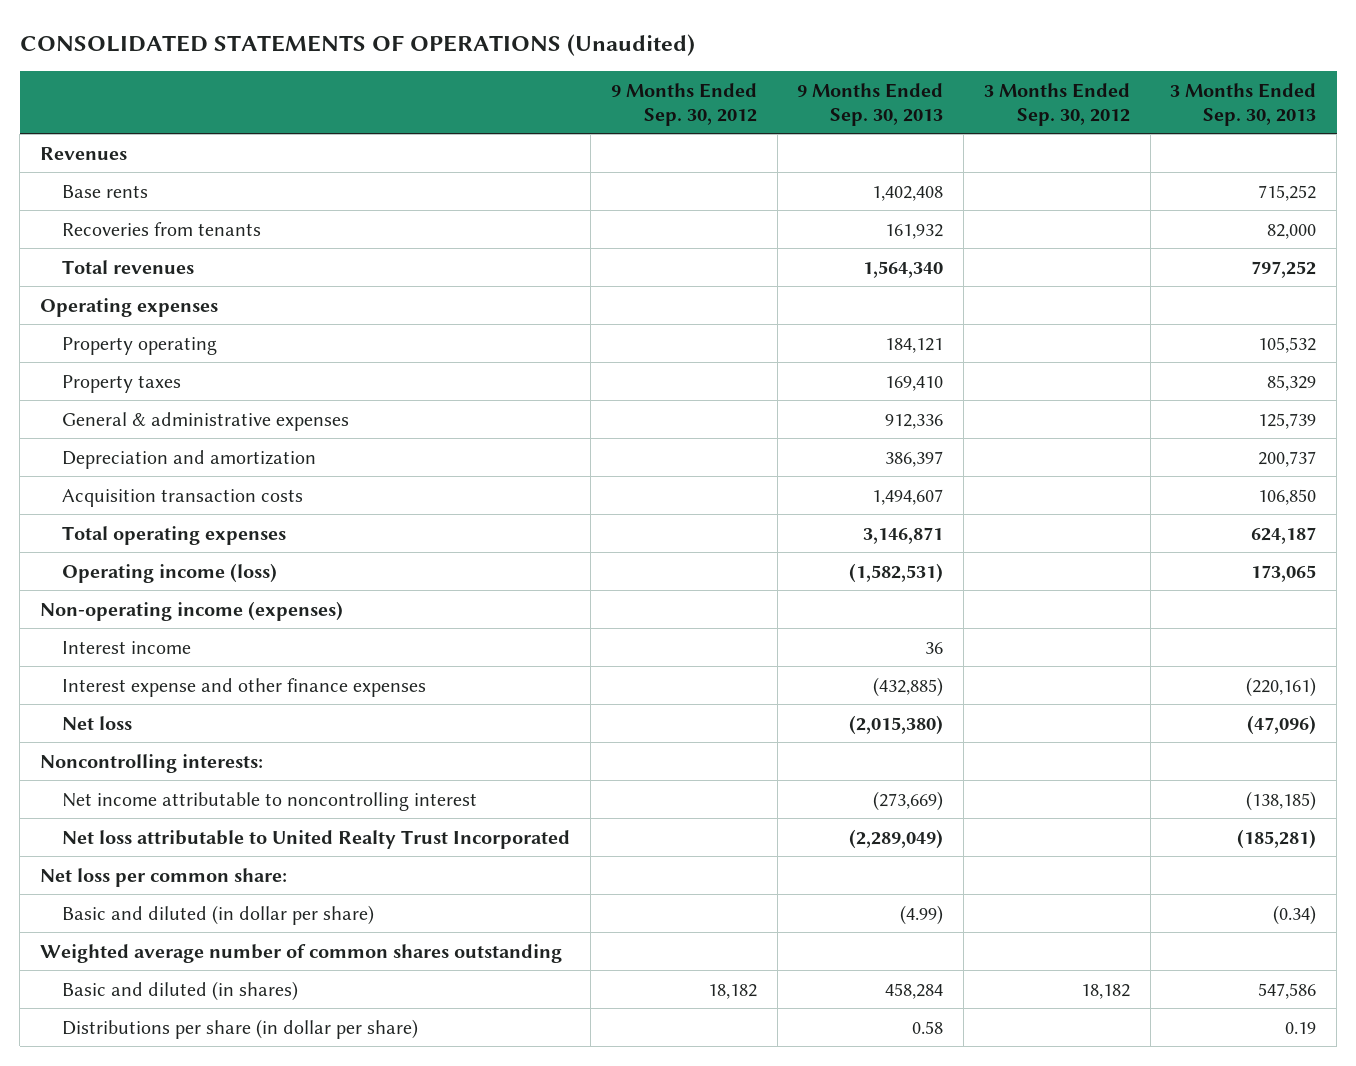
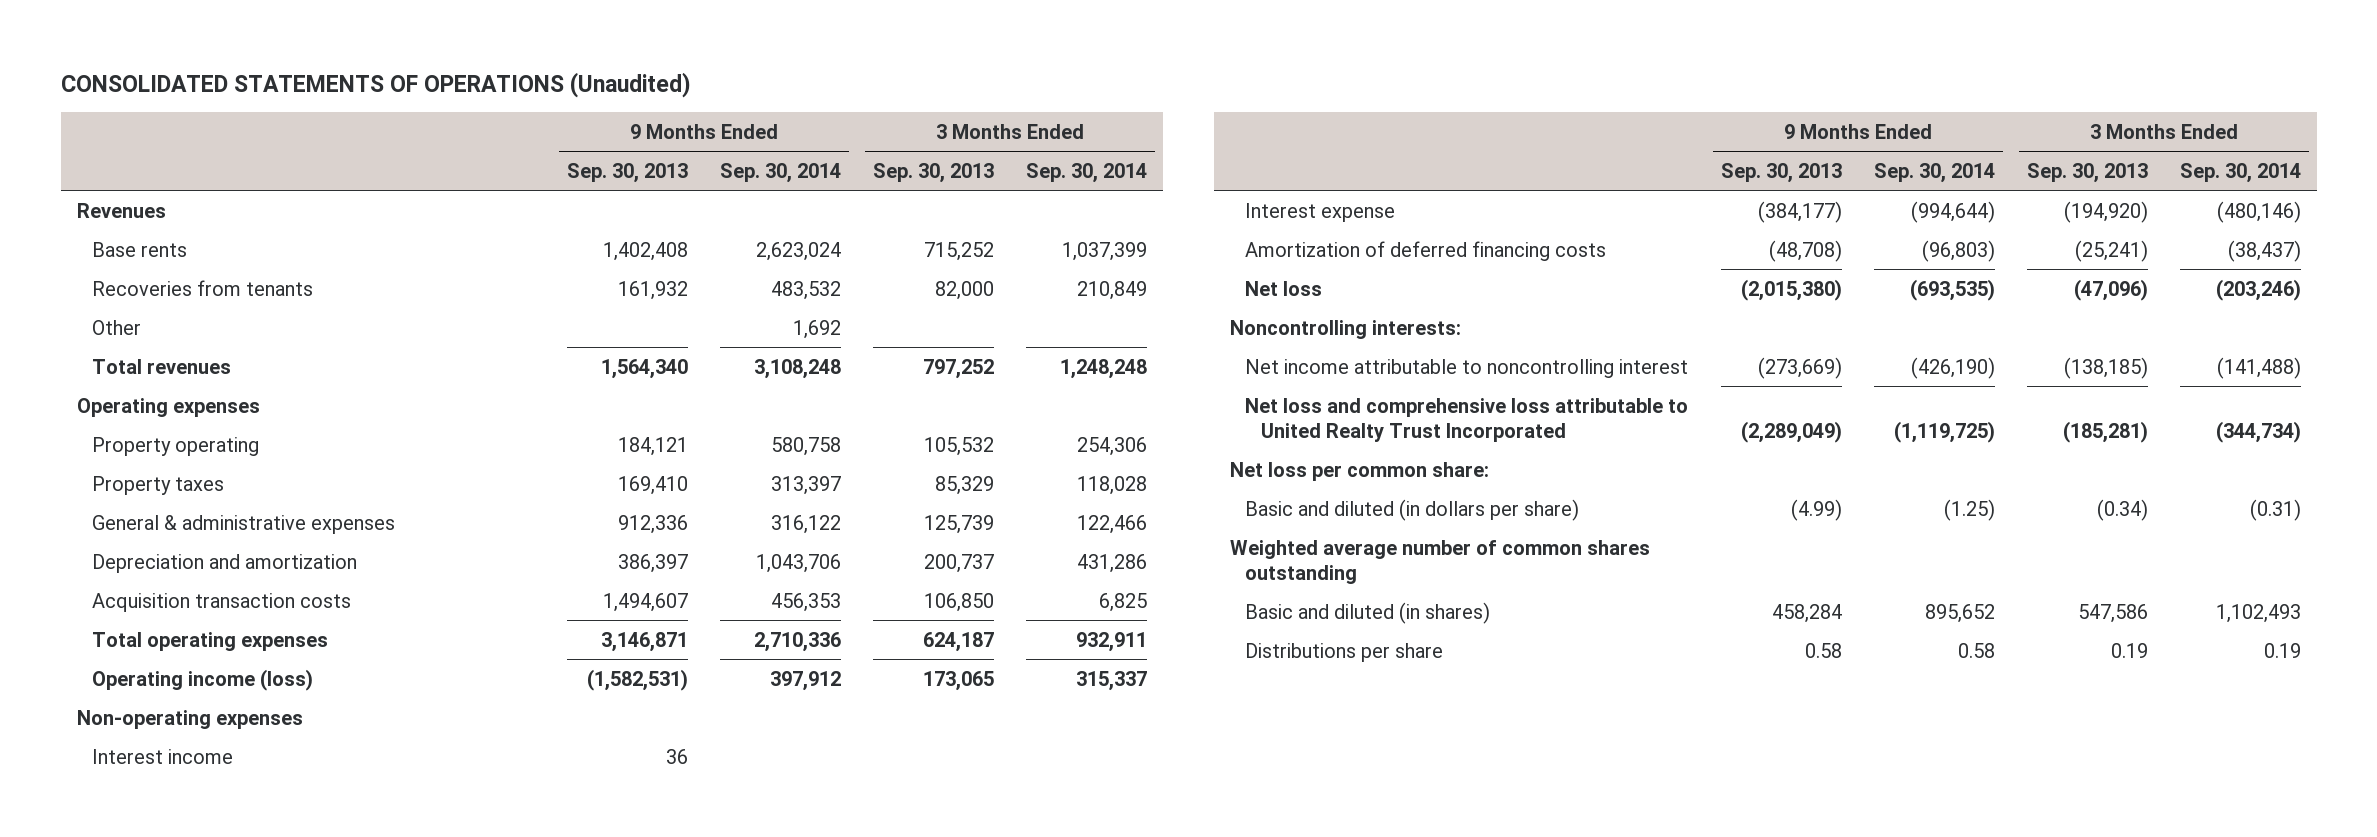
[610,82,757,126] 9 Months Ended Sep. 30, 2012 -> none
[983,82,1130,126] 3 Months Ended Sep. 30, 2012 -> none
none -> [720,162,842,183] Sep. 30, 2014
none -> [1026,162,1148,183] Sep. 30, 2014
none -> [92,319,142,335] Other
[39,600,343,621] Non-operating income (expenses) -> [76,709,303,729] Non-operating expenses
[62,677,427,697] Interest expense and other finance expenses -> none
none -> [1245,202,1396,222] Interest expense
none -> [1245,240,1607,261] Amortization of deferred financing costs
[62,829,571,849] Net loss attributable to United Realty Trust Incorporated -> [1245,397,1689,442] Net loss and comprehensive loss attributable to United Realty Trust Incorporated
[62,904,375,925] Basic and diluted (in dollar per share) -> [1245,498,1580,521] Basic and diluted (in dollars per share)
[62,1018,419,1039] Distributions per share (in dollar per share) -> [1245,642,1444,662] Distributions per share

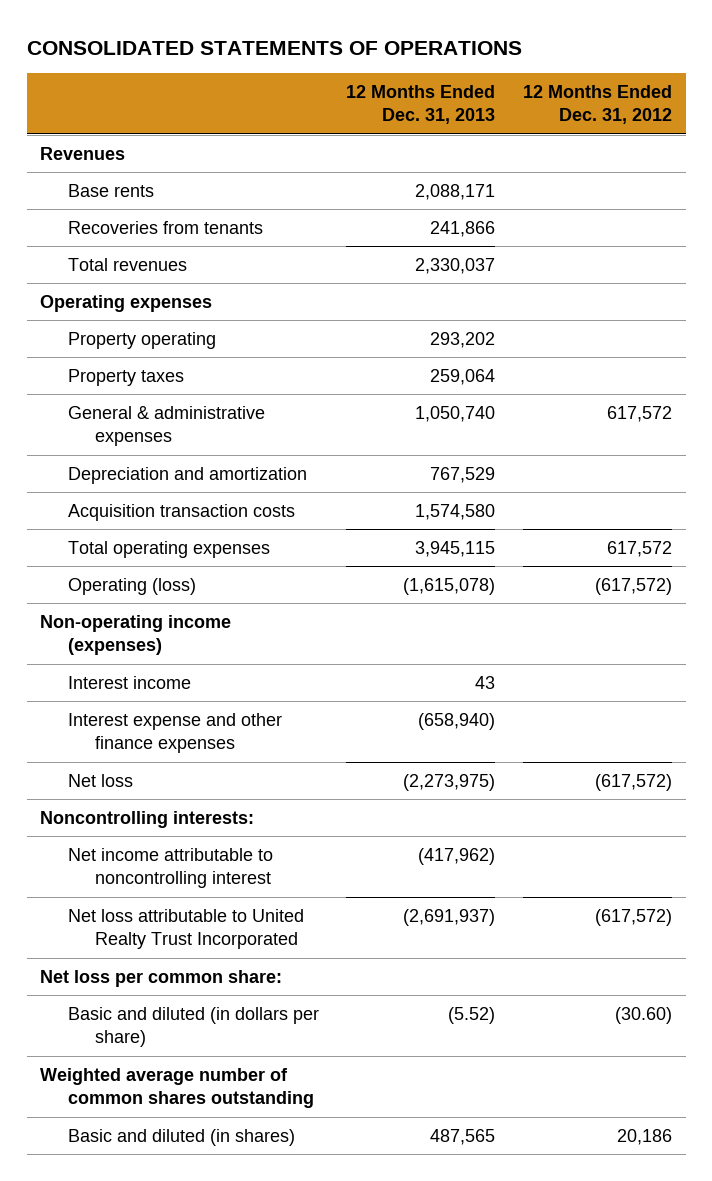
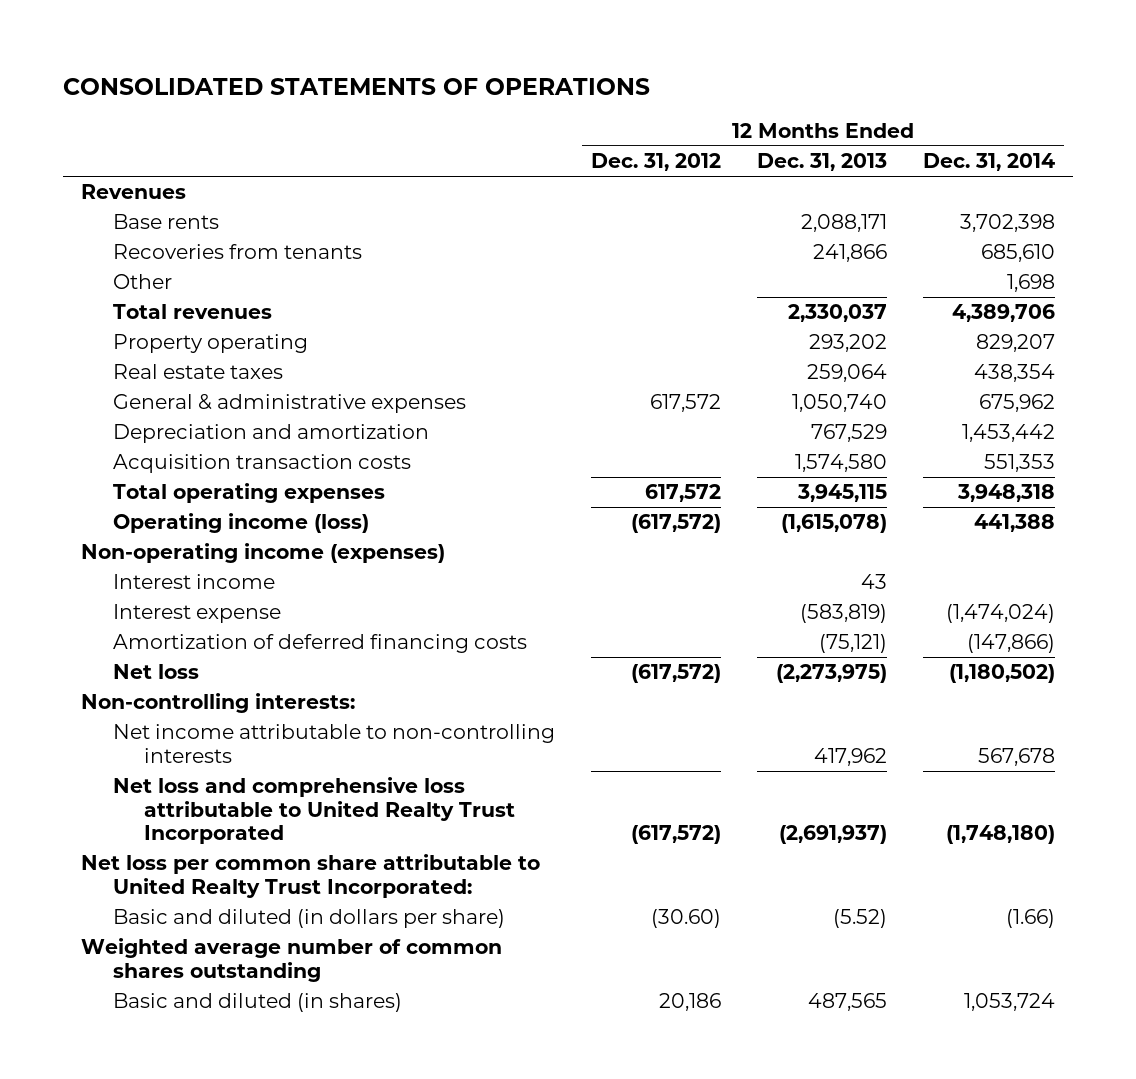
none -> [922,152,1055,171] Dec. 31, 2014
none -> [112,274,172,290] Other
[40,294,213,312] Operating expenses -> none
[67,368,184,386] Property taxes -> [112,364,283,380] Real estate taxes
[67,577,196,595] Operating (loss) -> [112,513,369,534] Operating income (loss)
[67,712,282,754] Interest expense and other finance expenses -> [112,604,281,624] Interest expense
[418,712,496,730] (658,940) -> [799,604,887,624] (583,819)
none -> [112,634,527,654] Amortization of deferred financing costs
[40,810,255,828] Noncontrolling interests: -> [81,693,356,714] Non-controlling interests:
[67,847,273,889] Net income attributable to noncontrolling interest -> [112,724,555,763] Net income attributable to non-controlling interests
[418,847,496,865] (417,962) -> [813,747,887,766] 417,962
[67,908,304,950] Net loss attributable to United Realty Trust Incorporated -> [112,777,516,845] Net loss and comprehensive loss attributable to United Realty Trust Incorporated
[40,969,283,987] Net loss per common share: -> [81,854,541,898] Net loss per common share attributable to United Realty Trust Incorporated:

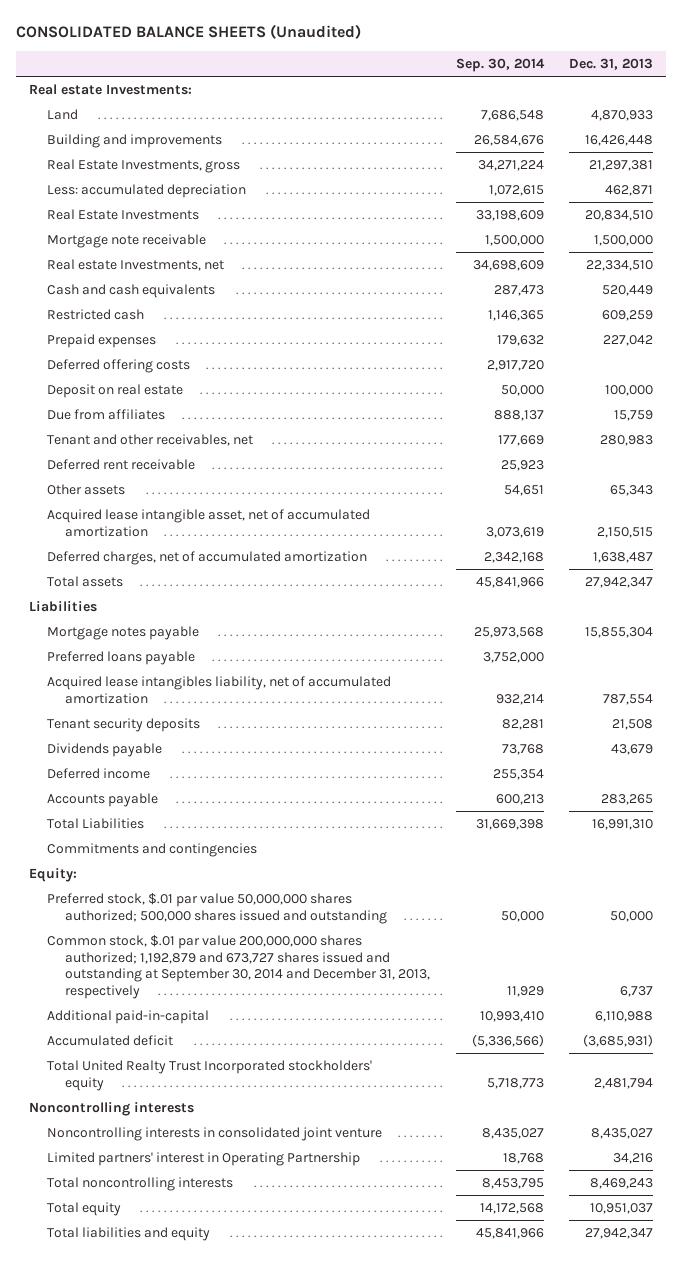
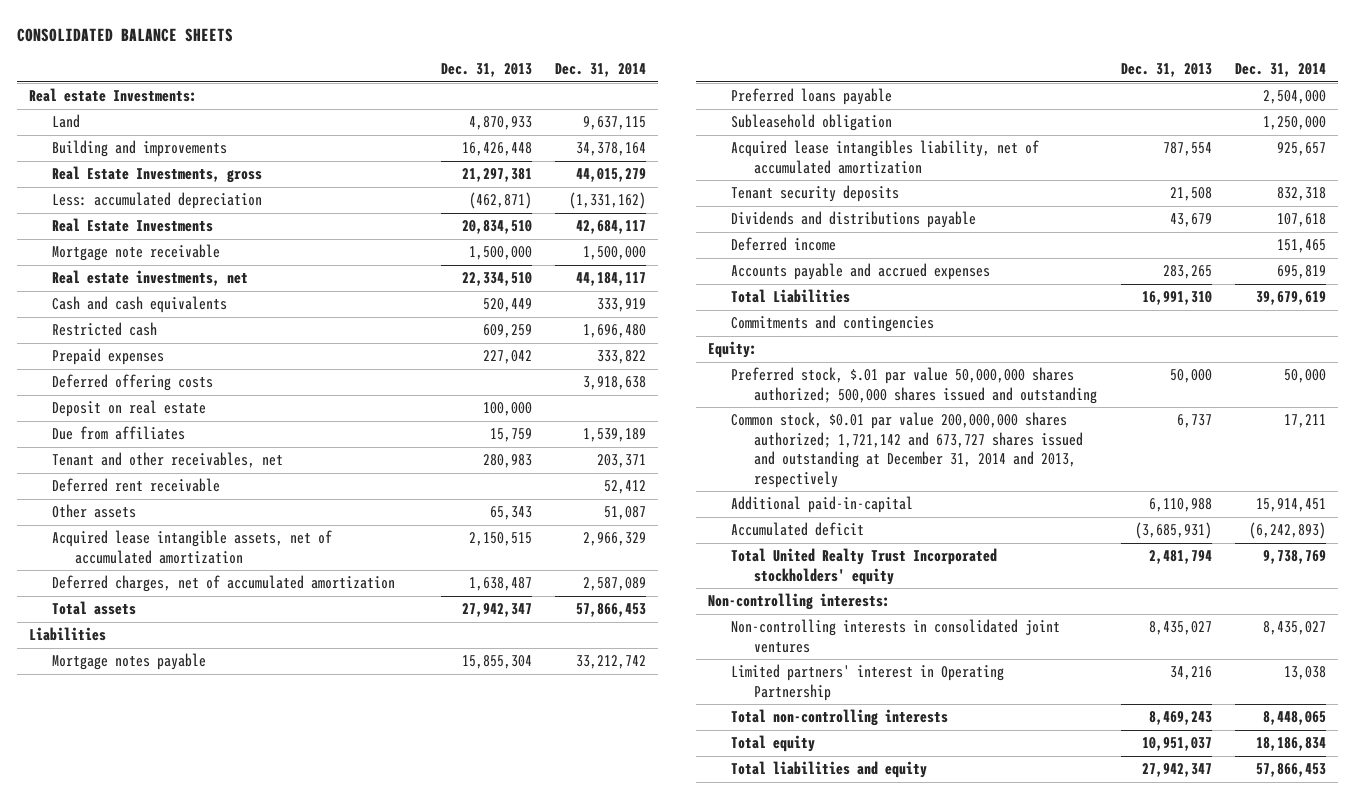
[15,24,361,40] CONSOLIDATED BALANCE SHEETS (Unaudited) -> [16,27,233,42] CONSOLIDATED BALANCE SHEETS
[455,57,545,72] Sep. 30, 2014 -> none
none -> [555,63,647,78] Dec. 31, 2014
[605,184,654,196] 462,871 -> [468,192,532,210] (462,871)
[46,258,224,271] Real estate Investments, net -> [51,270,248,287] Real estate investments, net
[46,508,370,537] Acquired lease intangible asset, net of accumulated amortization -> [51,530,332,564] Acquired lease intangible assets, net of accumulated amortization
none -> [731,114,893,132] Subleasehold obligation
[46,742,162,757] Dividends payable -> [731,211,977,229] Dividends and distributions payable
[46,792,158,807] Accounts payable -> [731,263,991,281] Accounts payable and accrued expenses
[46,934,430,1000] Common stock, $.01 par value 200,000,000 shares authorized; 1,192,879 and 673,727 shares issued and outstanding at September 30, 2014 and December 31, 2013, respectively -> [731,412,1084,489] Common stock, $0.01 par value 200,000,000 shares authorized; 1,721,142 and 673,727 shares issued and outstanding at December 31, 2014 and 2013, respectively
[28,1101,194,1116] Noncontrolling interests -> [708,593,891,611] Non-controlling interests:
[46,1126,382,1141] Noncontrolling interests in consolidated joint venture -> [731,619,1061,653] Non-controlling interests in consolidated joint ventures
[46,1176,233,1191] Total noncontrolling interests -> [731,709,949,727] Total non-controlling interests

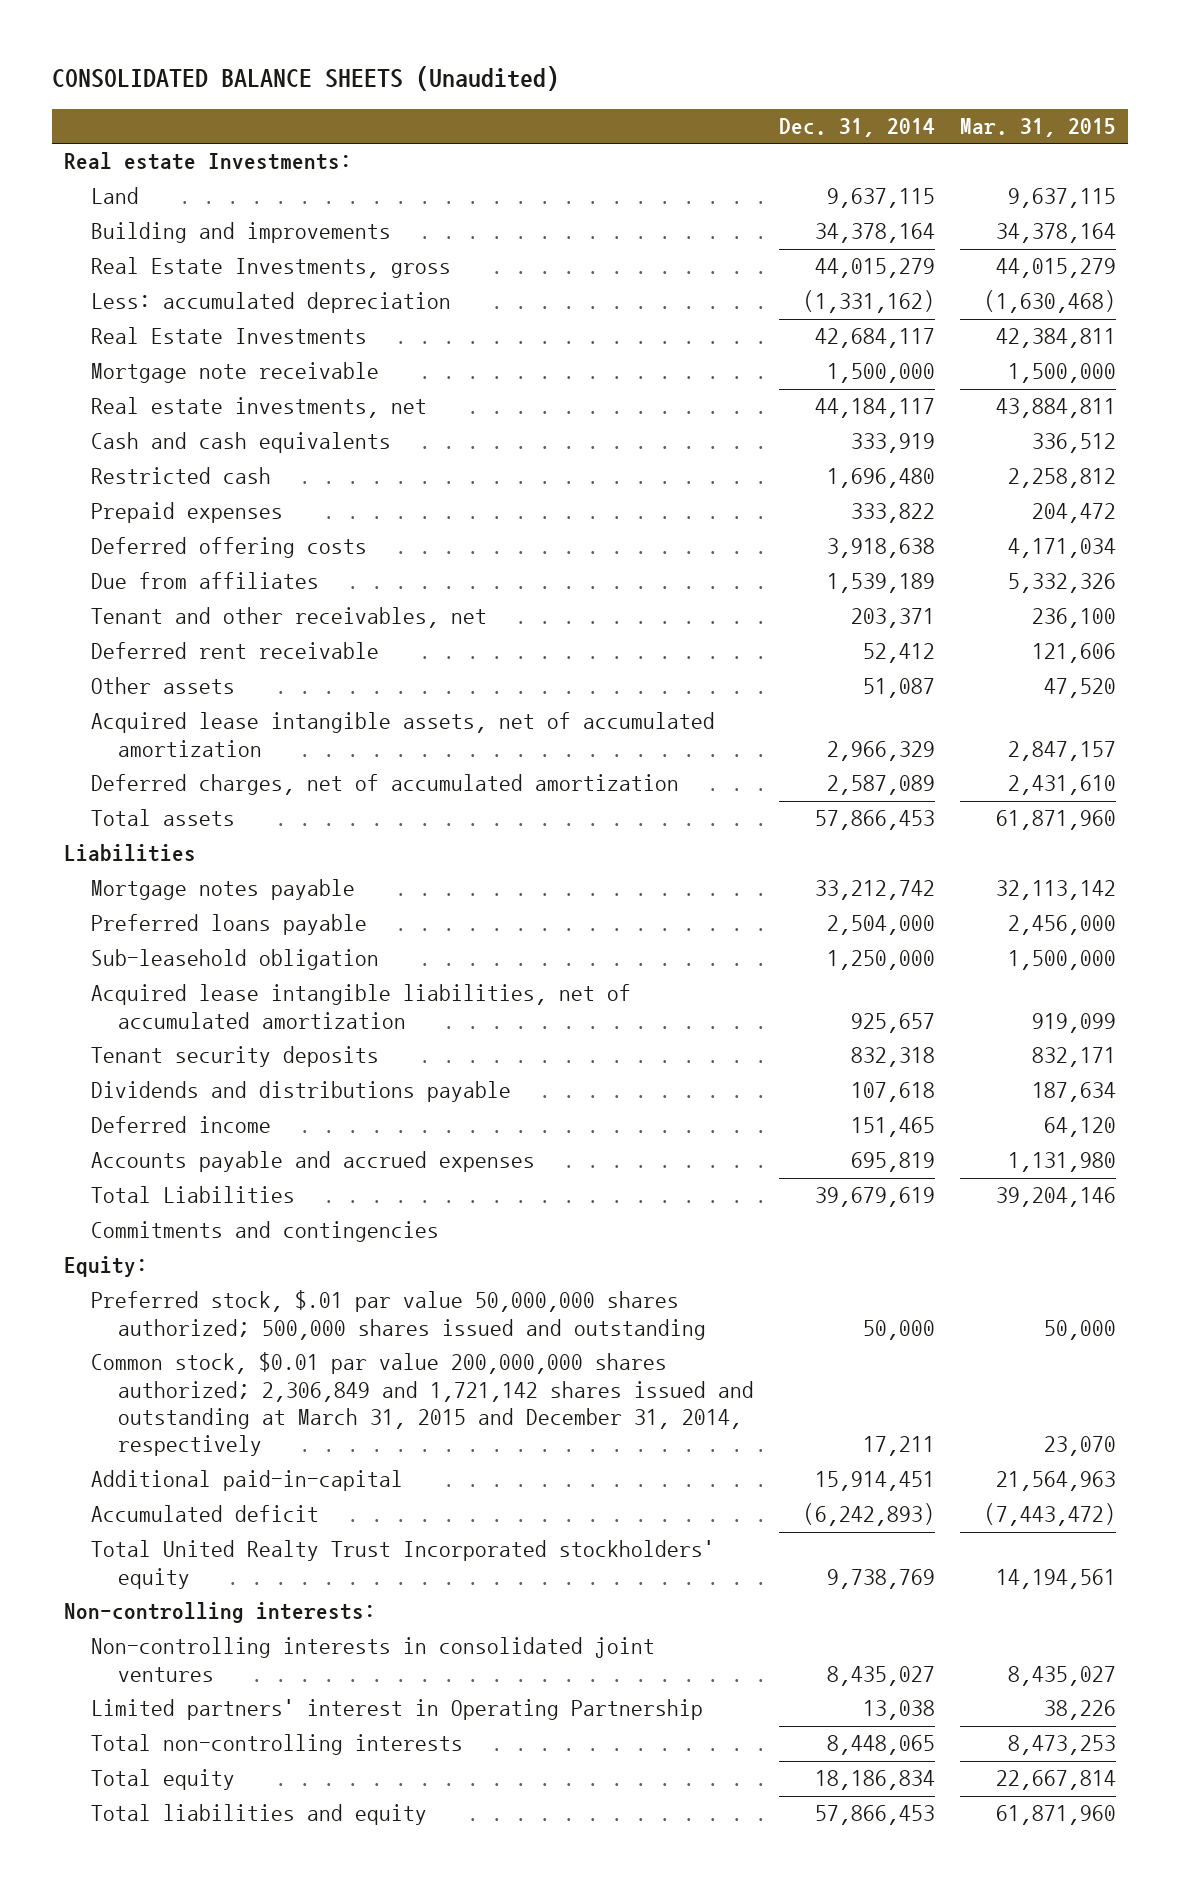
[16,27,233,42] CONSOLIDATED BALANCE SHEETS -> [51,66,559,92] CONSOLIDATED BALANCE SHEETS (Unaudited)
[440,63,532,78] Dec. 31, 2013 -> none
none -> [959,118,1116,138] Mar. 31, 2015
[51,400,206,418] Deposit on real estate -> none
[731,114,893,132] Subleasehold obligation -> [91,949,380,971] Sub-leasehold obligation
[731,140,1040,174] Acquired lease intangibles liability, net of accumulated amortization -> [91,984,632,1029] Acquired lease intangible liabilities, net of accumulated amortization
[731,412,1084,489] Common stock, $0.01 par value 200,000,000 shares authorized; 1,721,142 and 673,727 shares issued and outstanding at December 31, 2014 and 2013, respectively -> [91,1352,755,1457] Common stock, $0.01 par value 200,000,000 shares authorized; 2,306,849 and 1,721,142 shares issued and outstanding at March 31, 2015 and December 31, 2014, respectively

